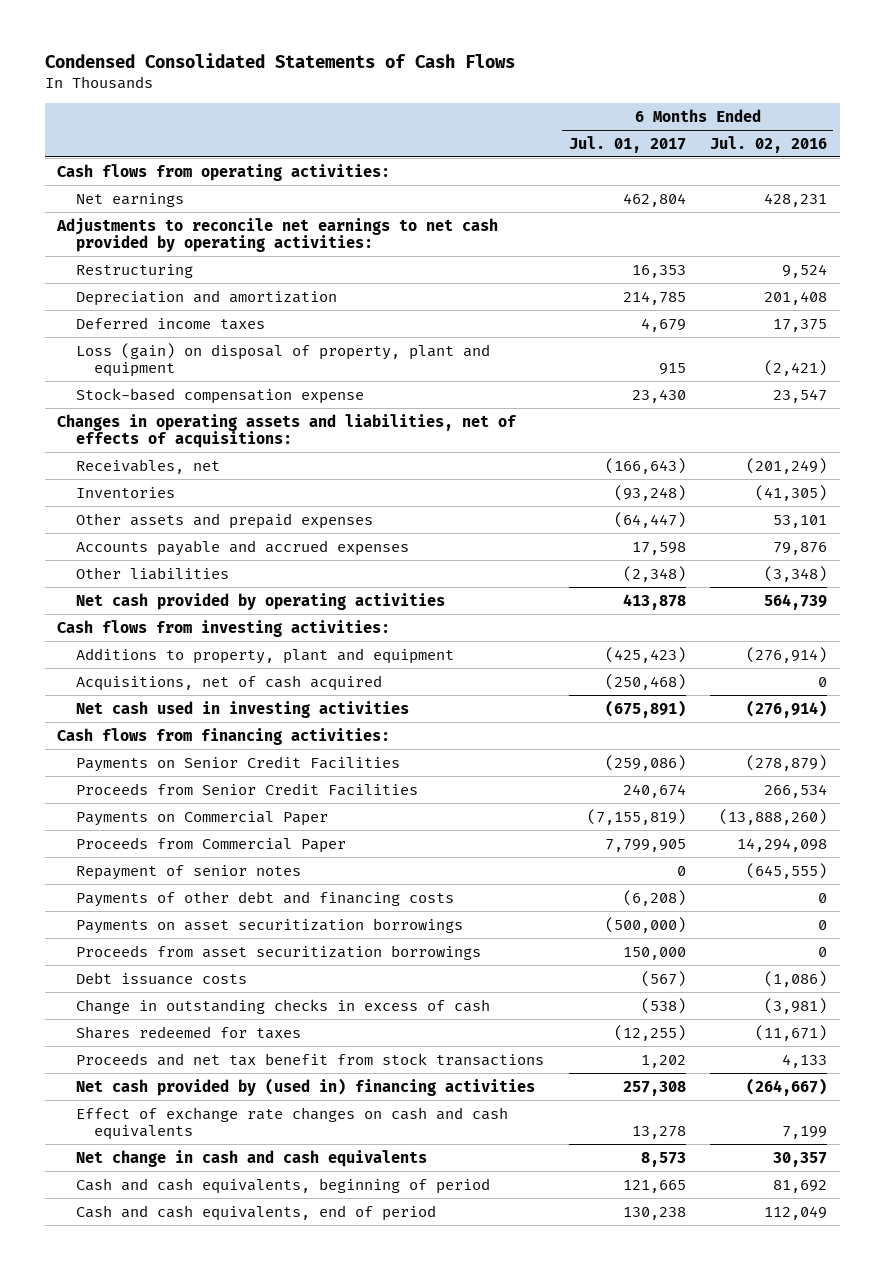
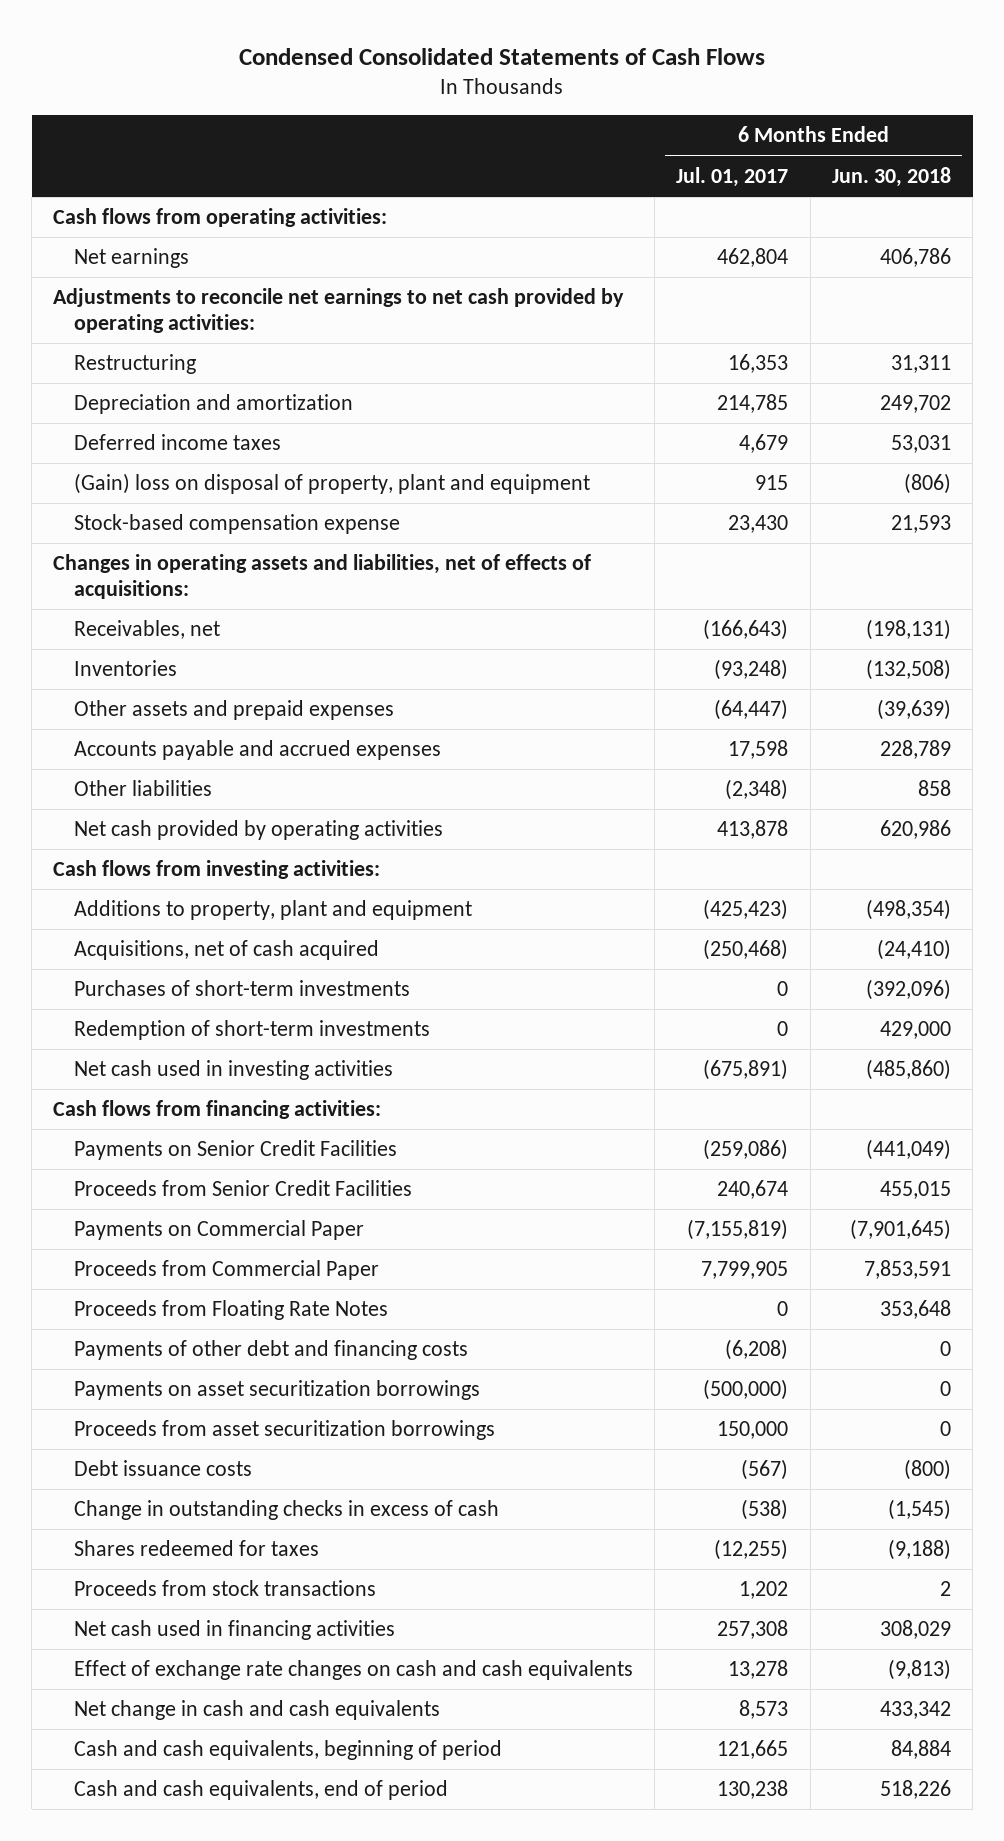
[710,135,828,153] Jul. 02, 2016 -> none
none -> [831,166,951,187] Jun. 30, 2018
[75,342,490,378] Loss (gain) on disposal of property, plant and equipment -> [73,473,590,495] (Gain) loss on disposal of property, plant and equipment
none -> [73,980,410,997] Purchases of short-term investments
none -> [73,1020,430,1041] Redemption of short-term investments
[75,864,301,880] Repayment of senior notes -> none
none -> [73,1300,388,1321] Proceeds from Floating Rate Notes
[75,1052,544,1066] Proceeds and net tax benefit from stock transactions -> [73,1580,376,1597] Proceeds from stock transactions
[75,1077,535,1096] Net cash provided by (used in) financing activities -> [73,1620,395,1641] Net cash used in financing activities

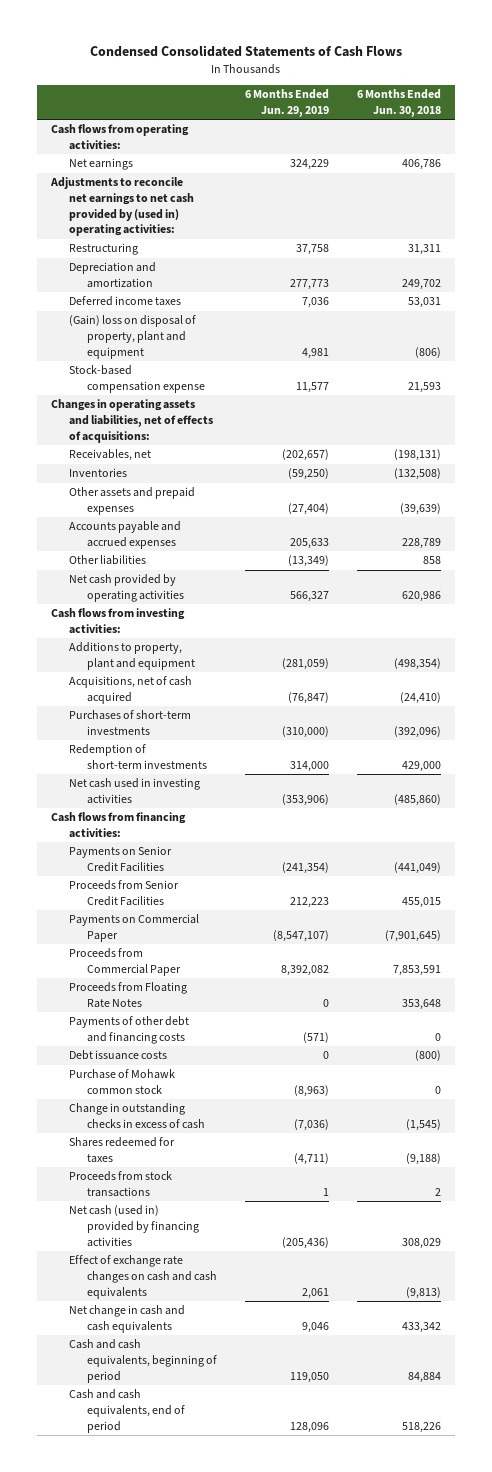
[676,166,789,187] Jul. 01, 2017 -> none
none -> [245,89,330,117] 6 Months Ended Jun. 29, 2019
[53,288,625,333] Adjustments to reconcile net earnings to net cash provided by operating activities: -> [50,177,195,237] Adjustments to reconcile net earnings to net cash provided by (used in) operating activities:
[73,1380,480,1401] Payments on asset securitization borrowings -> none
[73,1420,495,1441] Proceeds from asset securitization borrowings -> none
none -> [69,1069,176,1095] Purchase of Mohawk common stock
[73,1620,395,1641] Net cash used in financing activities -> [69,1205,200,1247] Net cash (used in) provided by financing activities

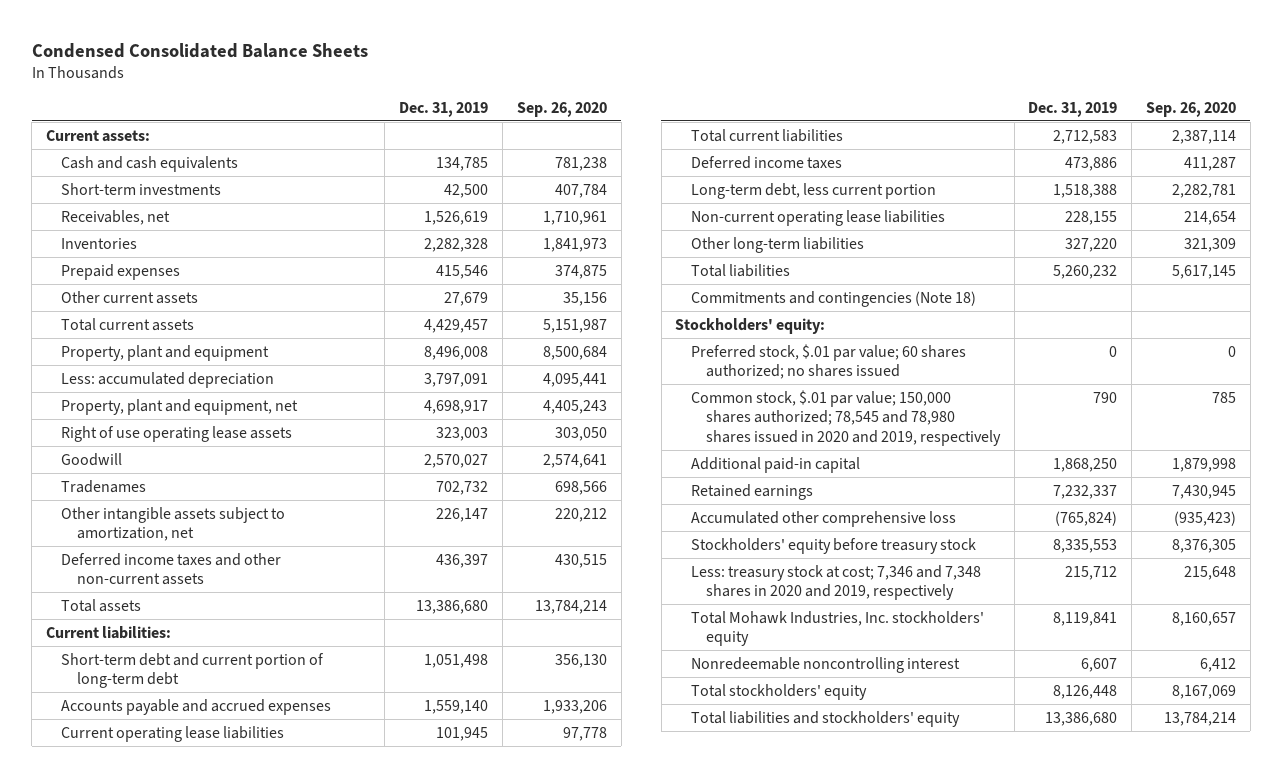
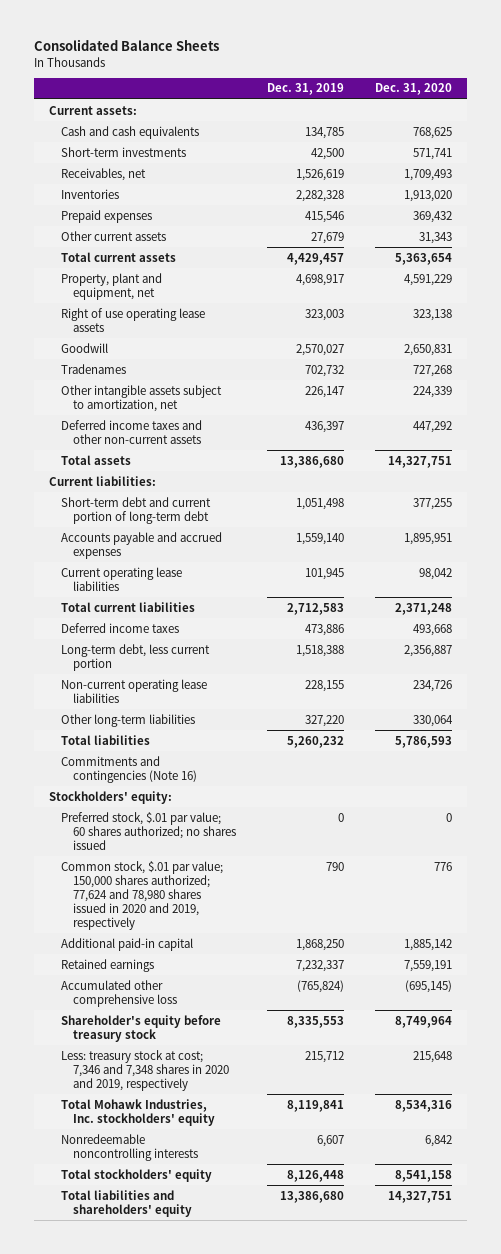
[31,42,368,58] Condensed Consolidated Balance Sheets -> [33,39,219,52] Consolidated Balance Sheets
[516,101,607,117] Sep. 26, 2020 -> none
none -> [374,83,452,96] Dec. 31, 2020
[61,344,270,361] Property, plant and equipment -> none
[61,371,275,388] Less: accumulated depreciation -> none
[690,290,976,307] Commitments and contingencies (Note 18) -> [60,755,197,783] Commitments and contingencies (Note 16)
[690,389,1001,446] Common stock, $.01 par value; 150,000 shares authorized; 78,545 and 78,980 shares issued in 2020 and 2019, respectively -> [60,860,223,930] Common stock, $.01 par value; 150,000 shares authorized; 77,624 and 78,980 shares issued in 2020 and 2019, respectively
[690,537,976,554] Stockholders' equity before treasury stock -> [60,1014,221,1042] Shareholder's equity before treasury stock
[690,656,960,673] Nonredeemable noncontrolling interest -> [60,1133,198,1161] Nonredeemable noncontrolling interests
[690,710,960,727] Total liabilities and stockholders' equity -> [60,1189,192,1217] Total liabilities and shareholders' equity

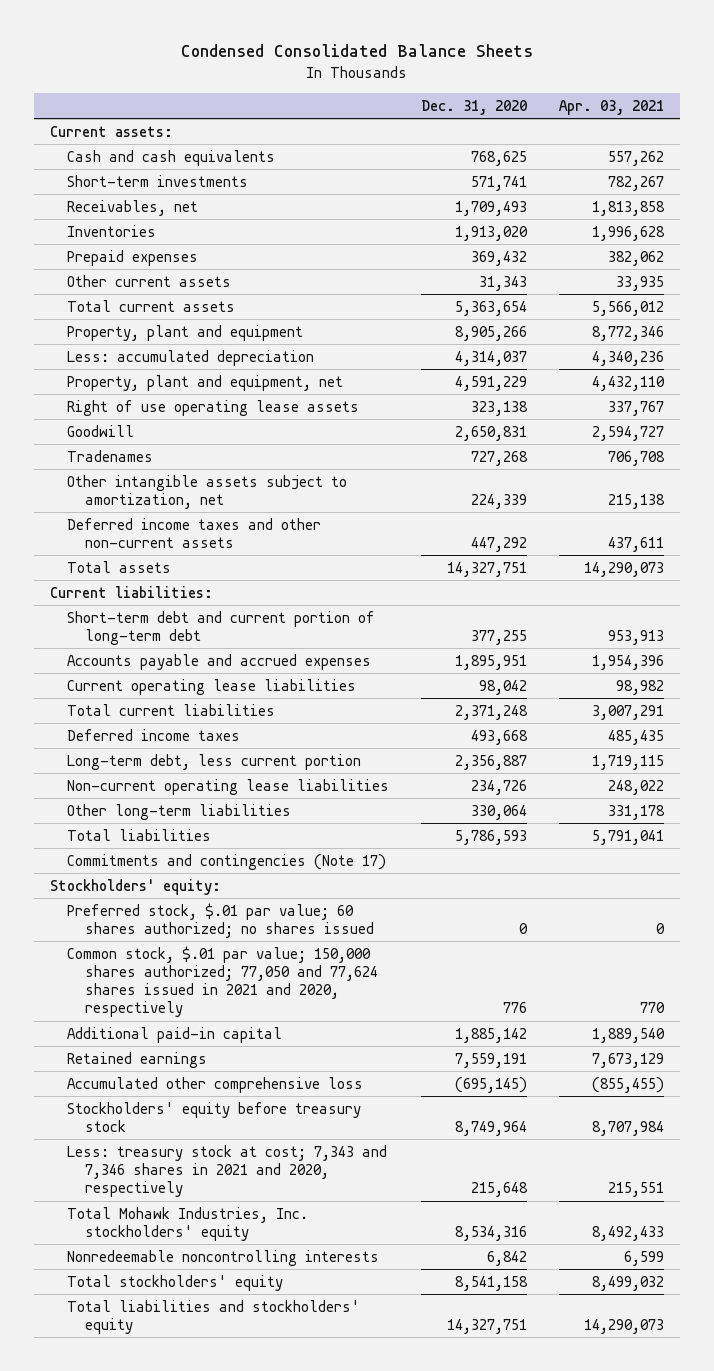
[33,39,219,52] Consolidated Balance Sheets -> [180,44,533,58] Condensed Consolidated Balance Sheets
[266,83,344,96] Dec. 31, 2019 -> none
none -> [558,99,664,115] Apr. 03, 2021
none -> [67,324,304,341] Property, plant and equipment
none -> [67,349,315,366] Less: accumulated depreciation
[60,755,197,783] Commitments and contingencies (Note 16) -> [67,853,387,870] Commitments and contingencies (Note 17)
[60,860,223,930] Common stock, $.01 par value; 150,000 shares authorized; 77,624 and 78,980 shares issued in 2020 and 2019, respectively -> [67,945,378,1018] Common stock, $.01 par value; 150,000 shares authorized; 77,050 and 77,624 shares issued in 2021 and 2020, respectively
[60,1014,221,1042] Shareholder's equity before treasury stock -> [67,1101,362,1132] Stockholders' equity before treasury stock
[60,1049,229,1091] Less: treasury stock at cost; 7,346 and 7,348 shares in 2020 and 2019, respectively -> [67,1144,388,1198] Less: treasury stock at cost; 7,343 and 7,346 shares in 2021 and 2020, respectively
[60,1189,192,1217] Total liabilities and shareholders' equity -> [67,1299,361,1334] Total liabilities and stockholders' equity

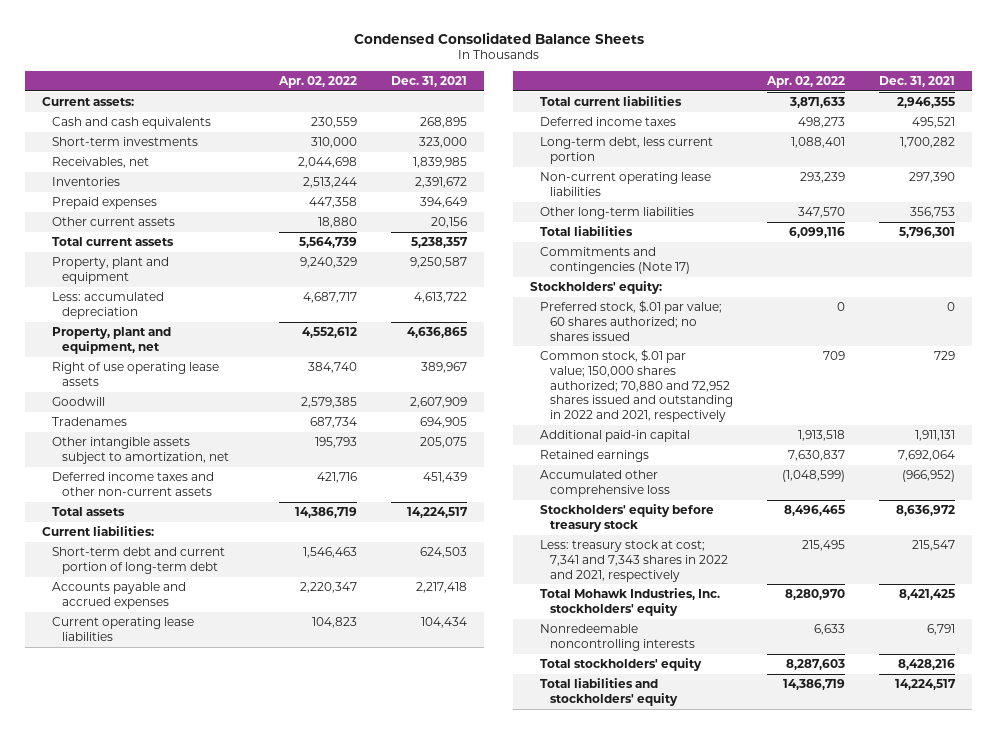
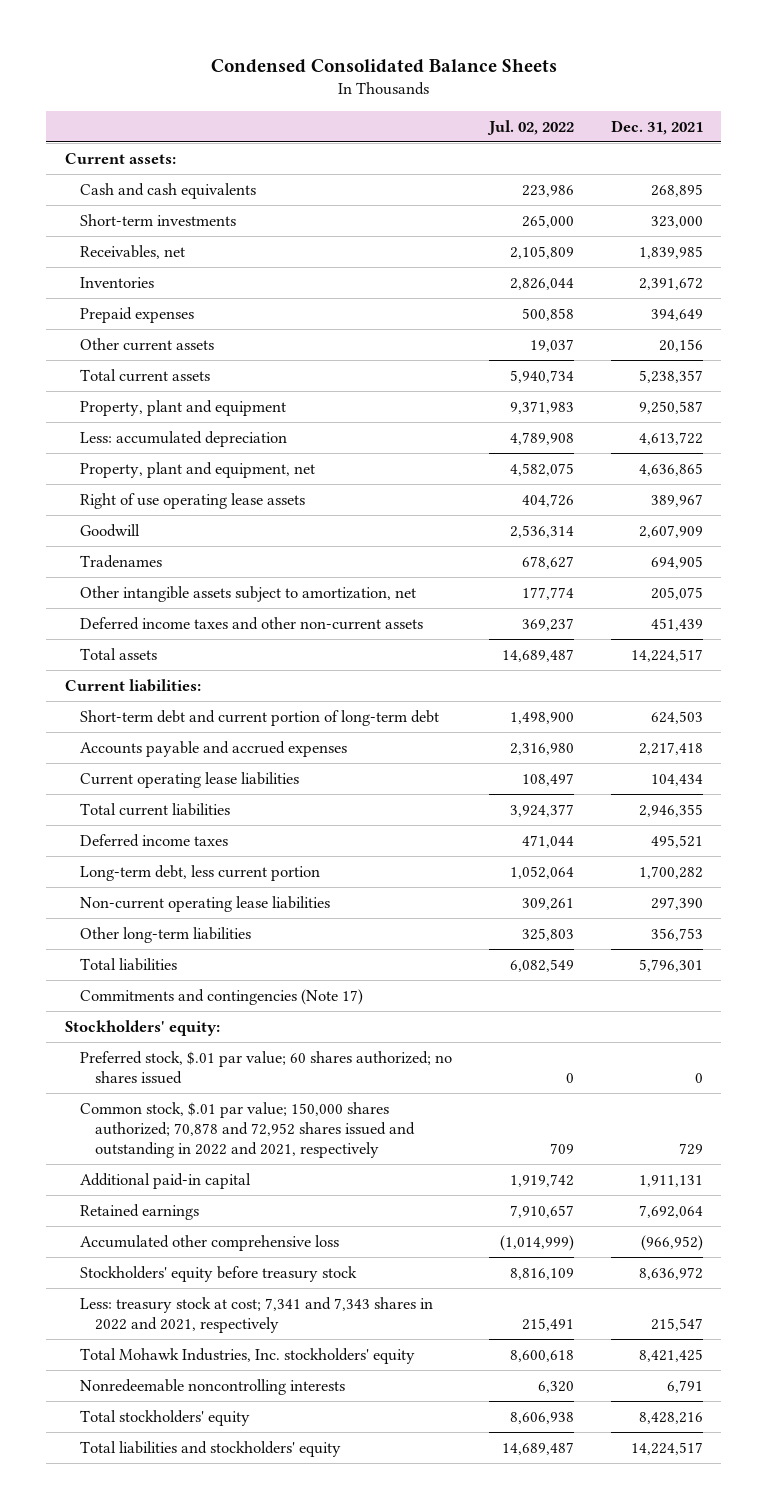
[277,76,357,89] Apr. 02, 2022 -> none
none -> [486,119,574,135] Jul. 02, 2022
[540,349,733,423] Common stock, $.01 par value; 150,000 shares authorized; 70,880 and 72,952 shares issued and outstanding in 2022 and 2021, respectively -> [79,1101,415,1159] Common stock, $.01 par value; 150,000 shares authorized; 70,878 and 72,952 shares issued and outstanding in 2022 and 2021, respectively

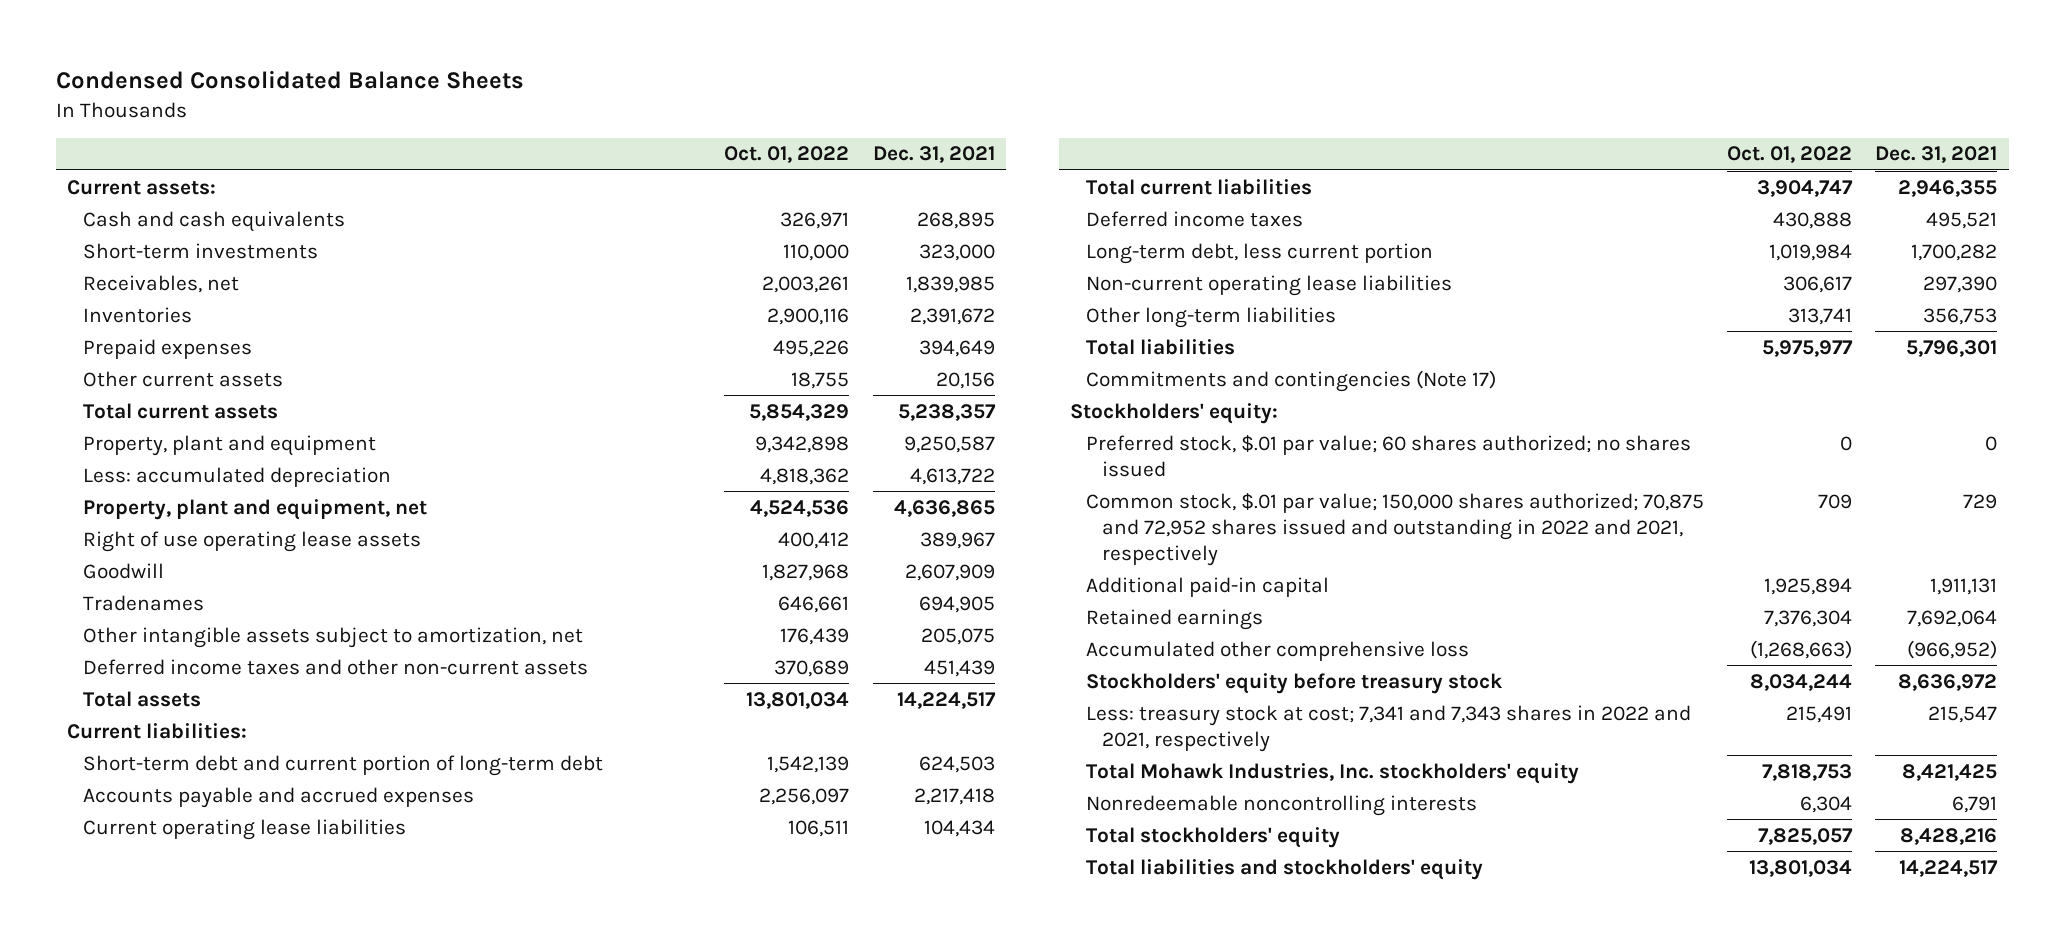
[486,119,574,135] Jul. 02, 2022 -> none
none -> [724,146,850,164] Oct. 01, 2022
[79,1101,415,1159] Common stock, $.01 par value; 150,000 shares authorized; 70,878 and 72,952 shares issued and outstanding in 2022 and 2021, respectively -> [1085,492,1704,566] Common stock, $.01 par value; 150,000 shares authorized; 70,875 and 72,952 shares issued and outstanding in 2022 and 2021, respectively

